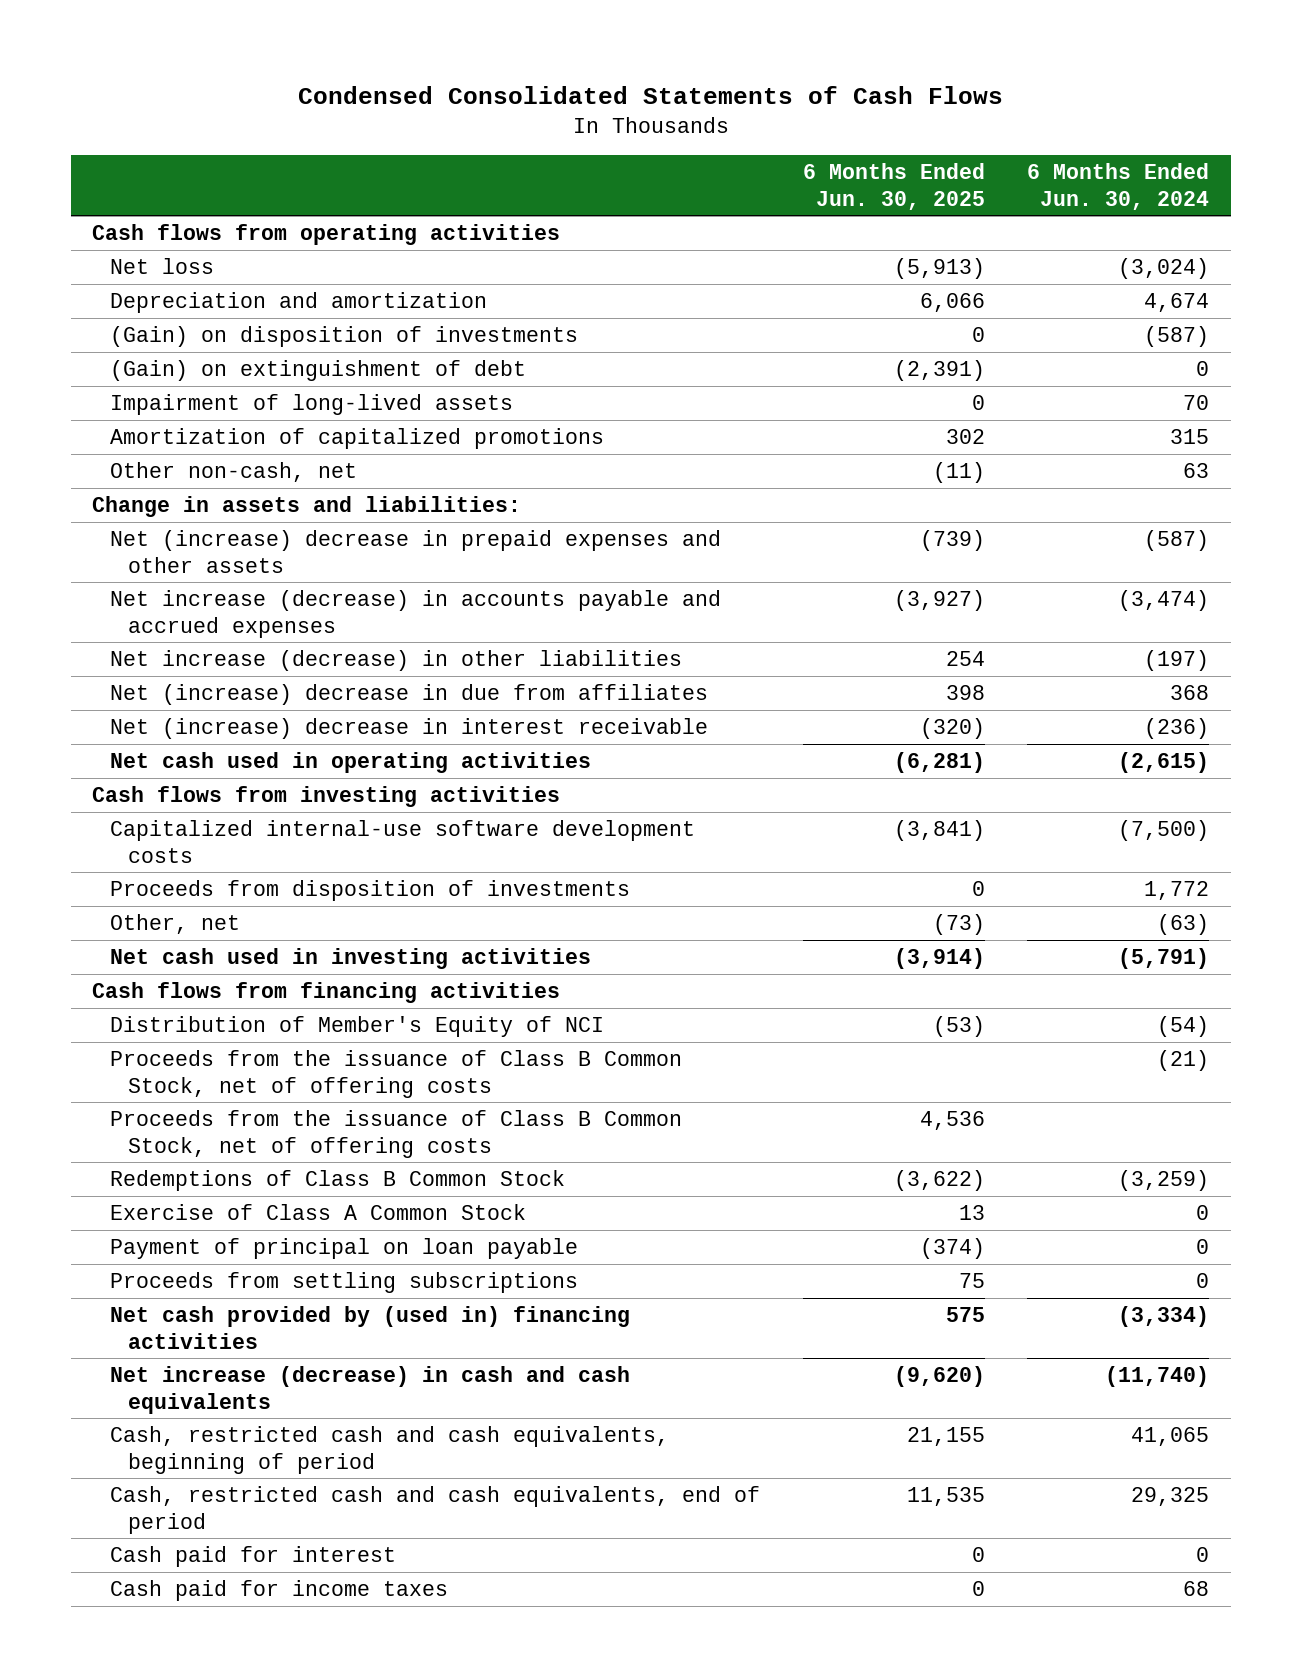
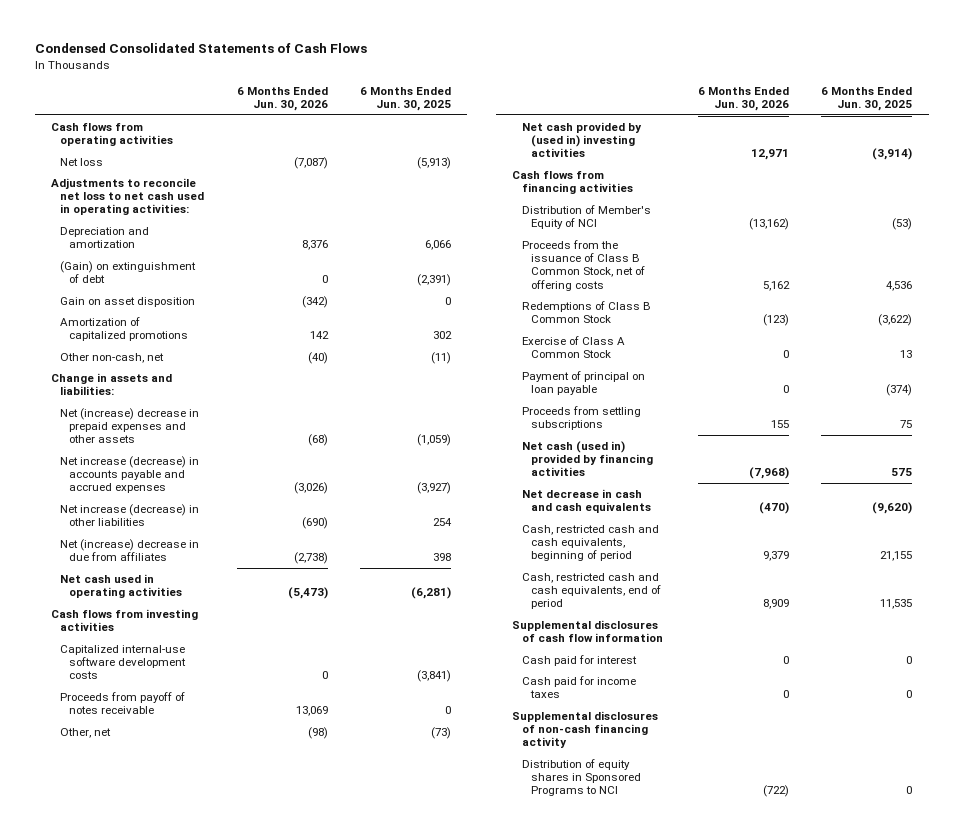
[1027,162,1210,210] 6 Months Ended Jun. 30, 2024 -> none
none -> [236,86,328,112] 6 Months Ended Jun. 30, 2026
none -> [51,177,205,216] Adjustments to reconcile net loss to net cash used in operating activities:
[110,325,579,347] (Gain) on disposition of investments -> none
[110,393,514,415] Impairment of long-lived assets -> none
none -> [60,296,196,307] Gain on asset disposition
[919,529,985,551] (739) -> [417,434,452,447] (1,059)
[110,717,709,739] Net (increase) decrease in interest receivable -> none
[110,879,631,901] Proceeds from disposition of investments -> none
none -> [60,691,186,715] Proceeds from payoff of notes receivable
[110,947,592,969] Net cash used in investing activities -> [521,121,642,158] Net cash provided by (used in) investing activities
[110,1049,683,1098] Proceeds from the issuance of Class B Common Stock, net of offering costs -> none
[110,1305,631,1349] Net cash provided by (used in) financing activities -> [521,440,653,477] Net cash (used in) provided by financing activities
[110,1365,631,1414] Net increase (decrease) in cash and cash equivalents -> [521,488,651,514] Net decrease in cash and cash equivalents
none -> [512,619,663,643] Supplemental disclosures of cash flow information
none -> [512,710,659,749] Supplemental disclosures of non-cash financing activity
none -> [521,758,641,797] Distribution of equity shares in Sponsored Programs to NCI

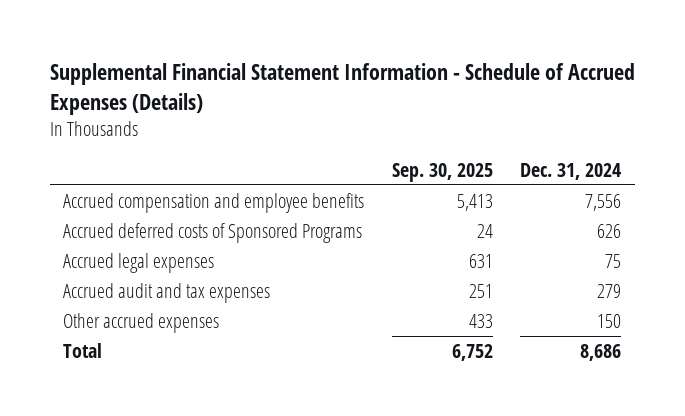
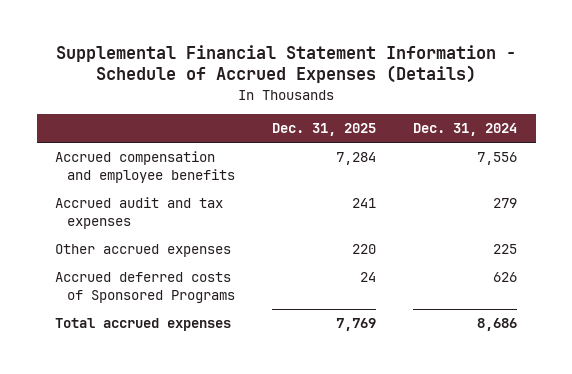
[391,162,493,182] Sep. 30, 2025 -> none
none -> [271,123,376,137] Dec. 31, 2025
[63,252,215,273] Accrued legal expenses -> none
[597,313,622,328] 150 -> [493,244,518,255] 225
[63,222,363,243] Accrued deferred costs of Sponsored Programs -> [55,272,235,304] Accrued deferred costs of Sponsored Programs
[63,342,103,358] Total -> [55,318,232,332] Total accrued expenses

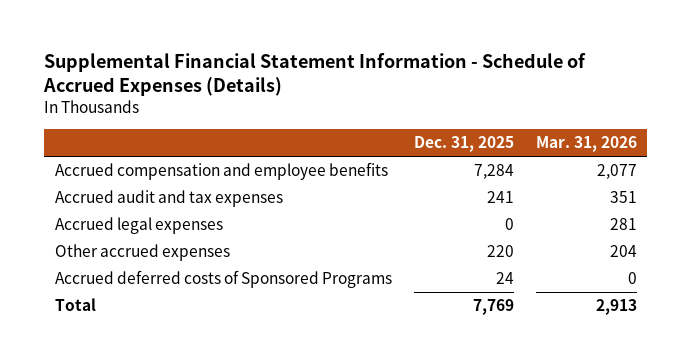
[413,123,518,137] Dec. 31, 2024 -> none
none -> [535,135,637,152] Mar. 31, 2026
none -> [55,217,224,235] Accrued legal expenses
[55,318,232,332] Total accrued expenses -> [55,298,97,312] Total

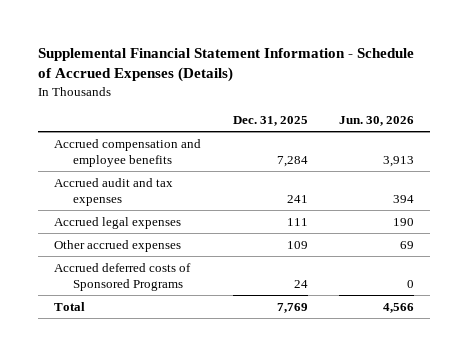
[535,135,637,152] Mar. 31, 2026 -> none
none -> [339,116,415,127] Jun. 30, 2026
[504,218,514,231] 0 -> [286,217,308,226] 111
[486,245,514,258] 220 -> [286,240,308,249] 109

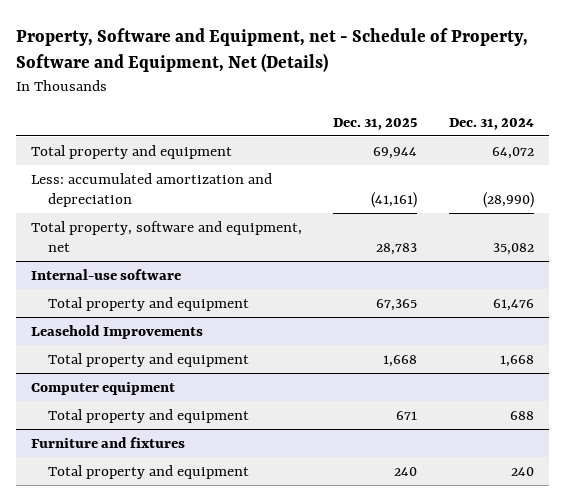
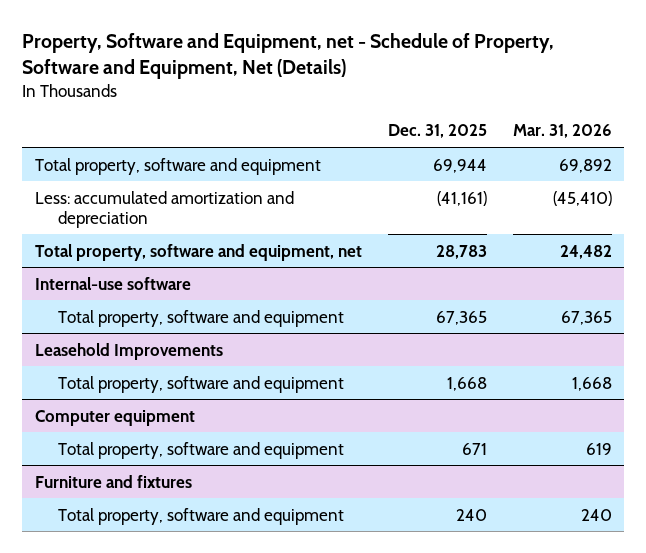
[448,117,534,130] Dec. 31, 2024 -> none
none -> [512,124,612,139] Mar. 31, 2026
[31,144,233,159] Total property and equipment -> [34,157,321,175] Total property, software and equipment
[48,296,250,311] Total property and equipment -> [57,309,344,327] Total property, software and equipment
[48,352,250,367] Total property and equipment -> [57,375,344,393] Total property, software and equipment
[48,408,250,423] Total property and equipment -> [57,441,344,459] Total property, software and equipment
[48,464,250,479] Total property and equipment -> [57,507,344,525] Total property, software and equipment

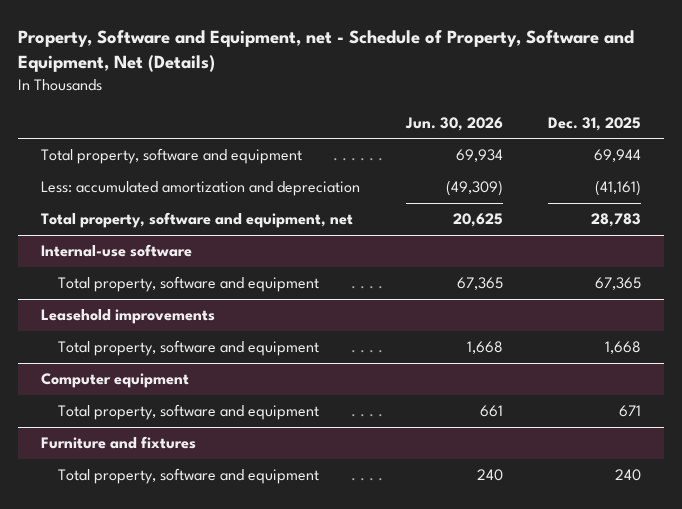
[512,124,612,139] Mar. 31, 2026 -> none
none -> [404,116,503,131] Jun. 30, 2026
[34,342,223,360] Leasehold Improvements -> [41,309,216,325] Leasehold improvements

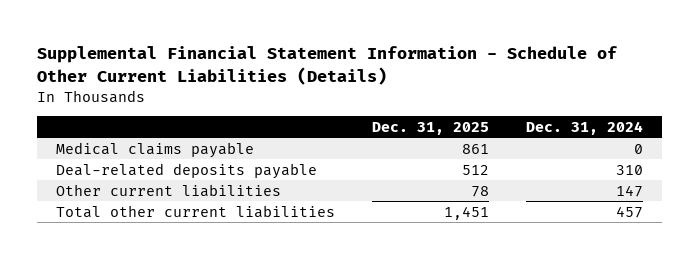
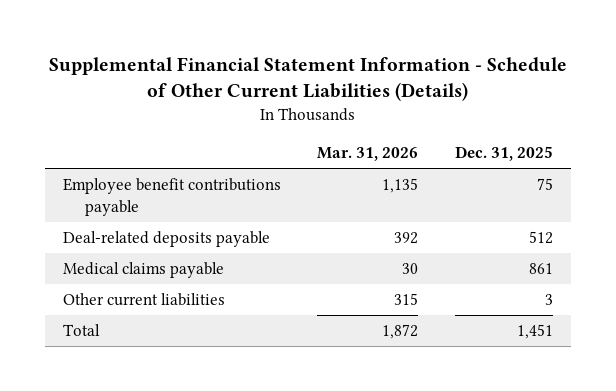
[526,120,644,135] Dec. 31, 2024 -> none
none -> [317,147,419,162] Mar. 31, 2026
none -> [62,177,281,216] Employee benefit contributions payable
[55,141,254,158] Medical claims payable -> [62,261,224,278] Medical claims payable
[470,185,489,197] 78 -> [544,293,553,305] 3
[55,204,335,218] Total other current liabilities -> [62,323,100,336] Total

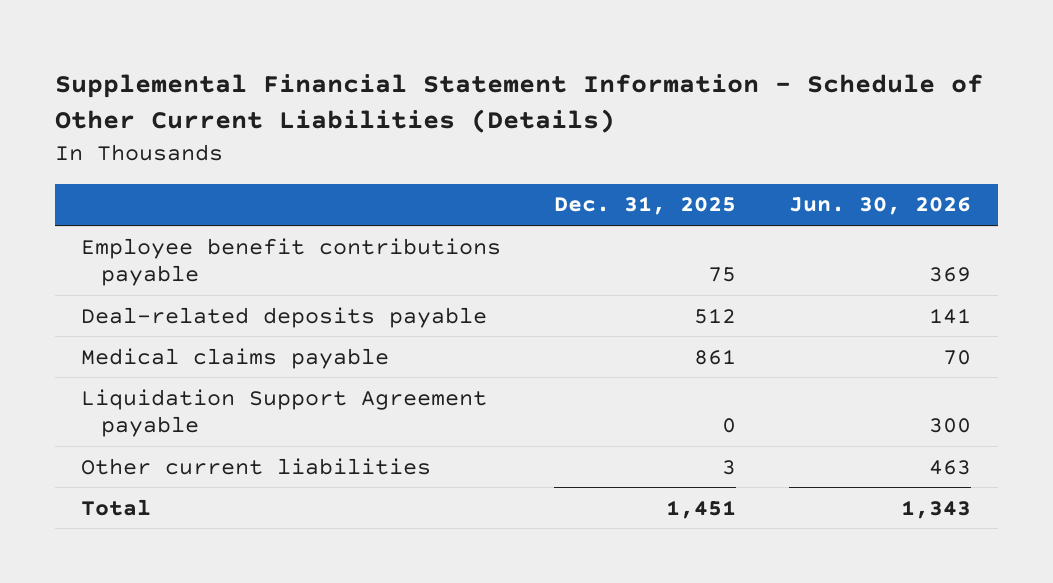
[317,147,419,162] Mar. 31, 2026 -> none
none -> [789,197,972,216] Jun. 30, 2026
none -> [81,388,488,438] Liquidation Support Agreement payable

